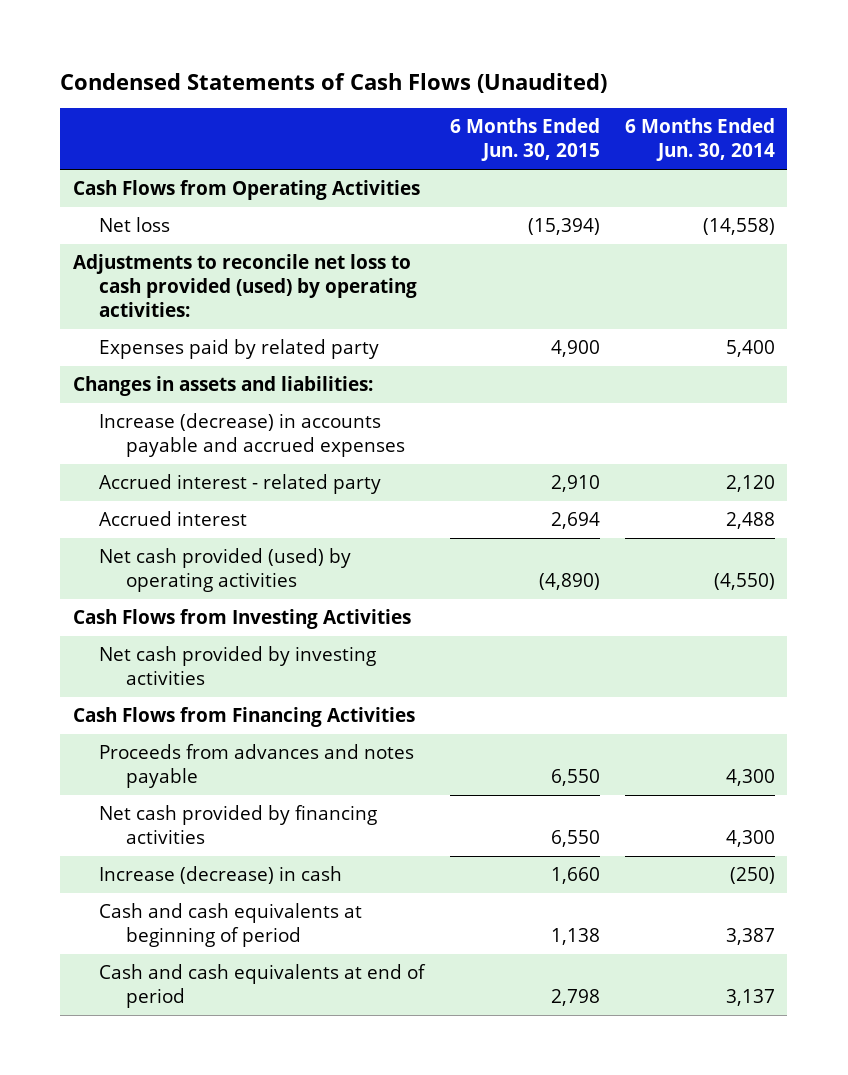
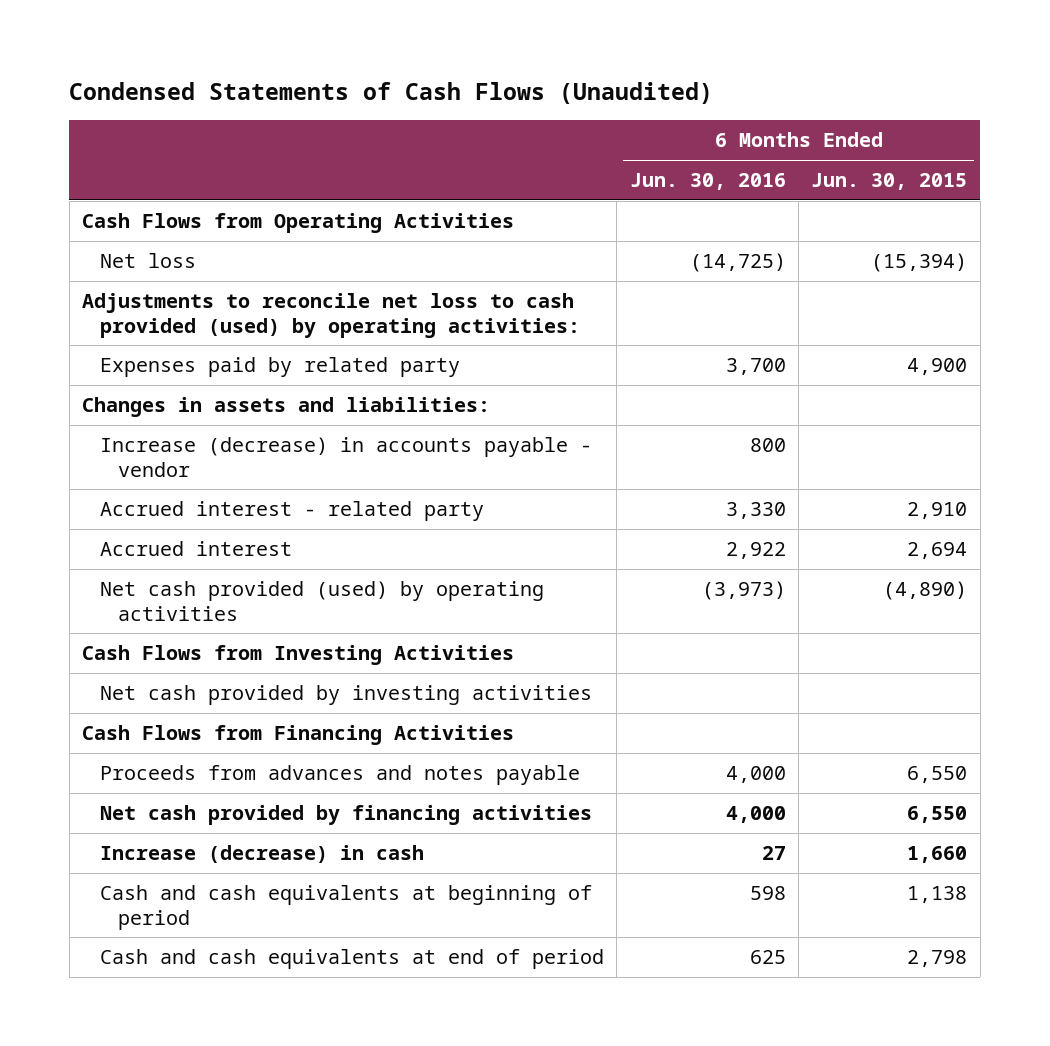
[624,118,775,162] 6 Months Ended Jun. 30, 2014 -> none
none -> [629,173,786,191] Jun. 30, 2016
[99,413,405,458] Increase (decrease) in accounts payable and accrued expenses -> [100,437,593,477] Increase (decrease) in accounts payable - vendor

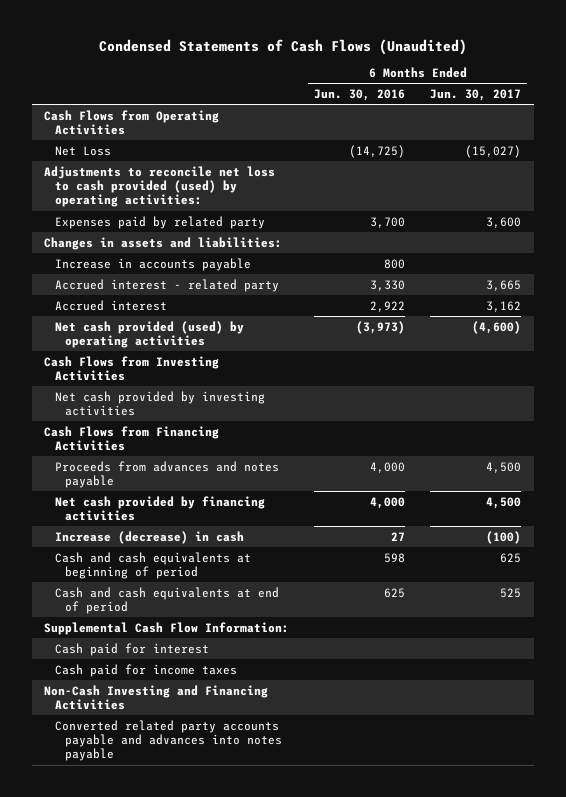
[811,173,968,191] Jun. 30, 2015 -> none
none -> [430,88,522,101] Jun. 30, 2017
[100,253,197,269] Net loss -> [54,145,111,156] Net Loss
[100,437,593,477] Increase (decrease) in accounts payable - vendor -> [54,257,251,271] Increase in accounts payable
none -> [44,621,290,635] Supplemental Cash Flow Information:
none -> [54,642,209,656] Cash paid for interest
none -> [54,663,237,677] Cash paid for income taxes
none -> [44,684,269,711] Non-Cash Investing and Financing Activities
none -> [54,719,282,762] Converted related party accounts payable and advances into notes payable

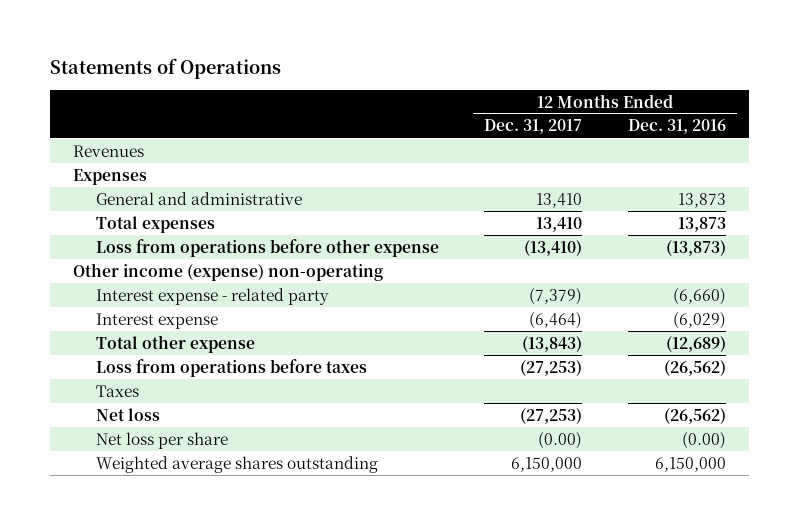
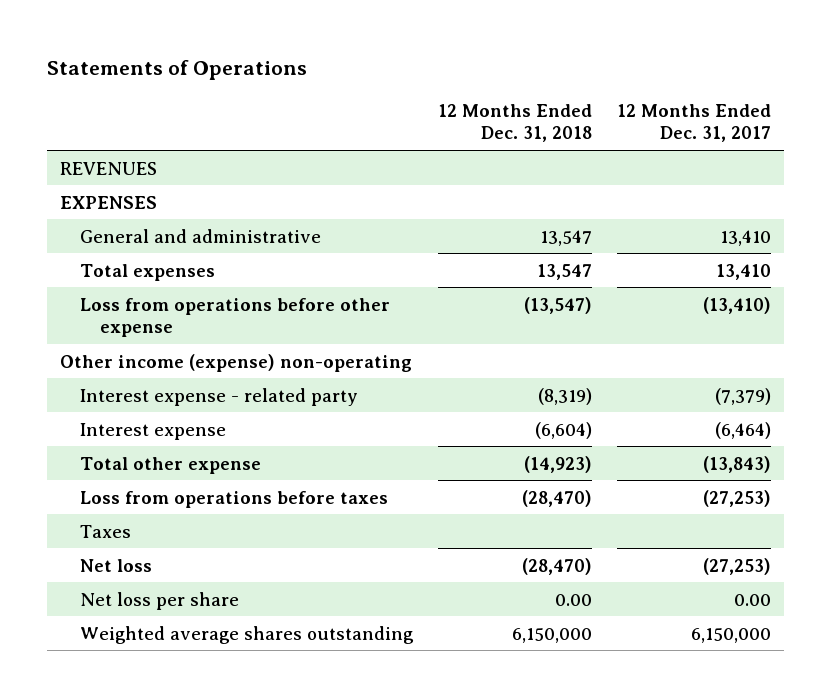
[627,119,726,135] Dec. 31, 2016 -> none
none -> [437,104,592,143] 12 Months Ended Dec. 31, 2018
[72,144,144,157] Revenues -> [59,161,157,175] REVENUES
[72,168,147,185] Expenses -> [59,195,157,209] EXPENSES
[538,431,583,449] (0.00) -> [734,593,772,606] 0.00

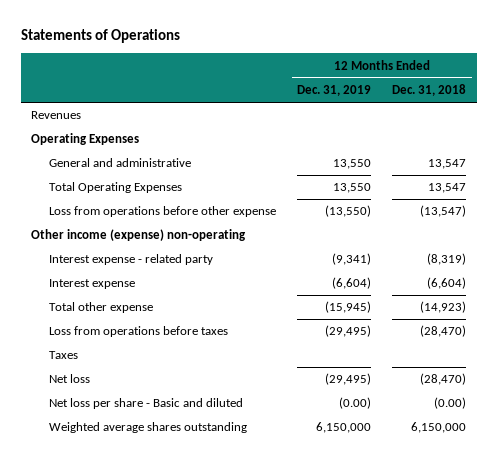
[617,104,772,143] 12 Months Ended Dec. 31, 2017 -> none
none -> [297,85,372,97] Dec. 31, 2019
[59,161,157,175] REVENUES -> [31,111,82,120] Revenues
[59,195,157,209] EXPENSES -> [31,133,140,146] Operating Expenses
[79,263,215,281] Total expenses -> [49,182,183,194] Total Operating Expenses
[79,591,239,610] Net loss per share -> [49,398,244,410] Net loss per share - Basic and diluted
[554,593,592,606] 0.00 -> [434,397,467,410] (0.00)

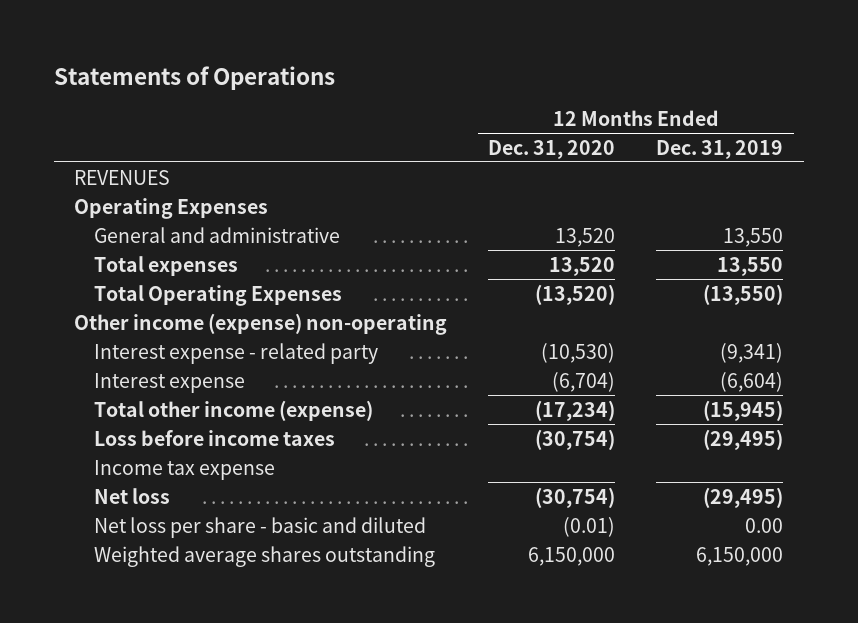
[392,84,467,97] Dec. 31, 2018 -> none
none -> [488,139,616,159] Dec. 31, 2020
[31,111,82,120] Revenues -> [74,169,171,185] REVENUES
[49,206,277,218] Loss from operations before other expense -> none
none -> [93,255,238,276] Total expenses
[333,183,372,194] 13,550 -> [703,283,784,305] (13,550)
[49,302,154,314] Total other expense -> [93,399,373,421] Total other income (expense)
[49,326,229,338] Loss from operations before taxes -> [93,429,335,446] Loss before income taxes
[49,351,79,360] Taxes -> [93,459,275,480] Income tax expense
[49,398,244,410] Net loss per share - Basic and diluted -> [93,516,426,538] Net loss per share - basic and diluted
[339,397,372,410] (0.00) -> [745,517,784,533] 0.00

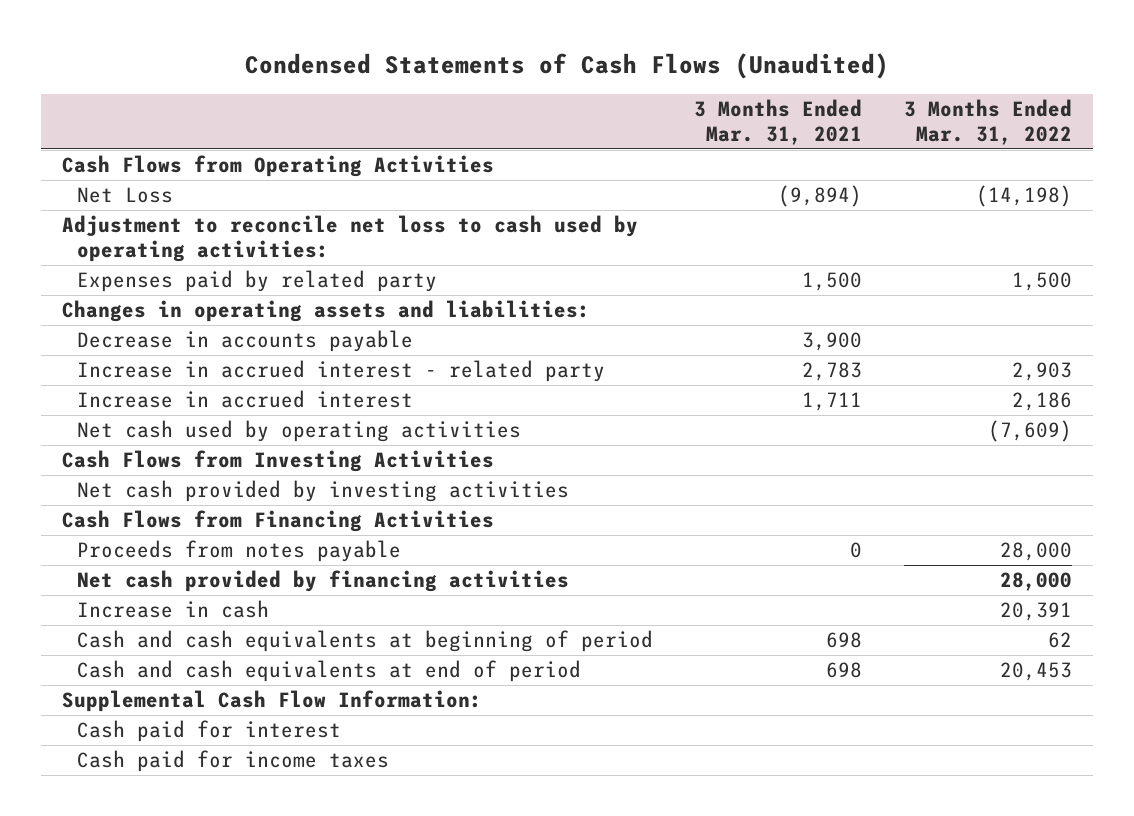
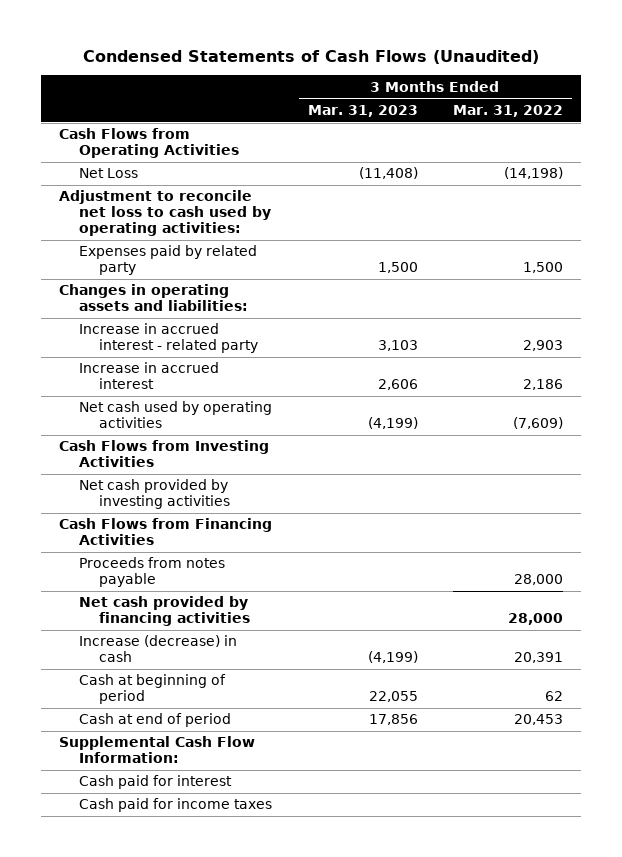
[694,99,863,145] 3 Months Ended Mar. 31, 2021 -> none
none -> [307,104,418,117] Mar. 31, 2023
[76,330,413,353] Decrease in accounts payable -> none
[76,600,269,619] Increase in cash -> [79,635,238,663] Increase (decrease) in cash
[76,630,653,653] Cash and cash equivalents at beginning of period -> [79,674,227,705] Cash at beginning of period
[76,660,581,683] Cash and cash equivalents at end of period -> [79,713,232,728] Cash at end of period

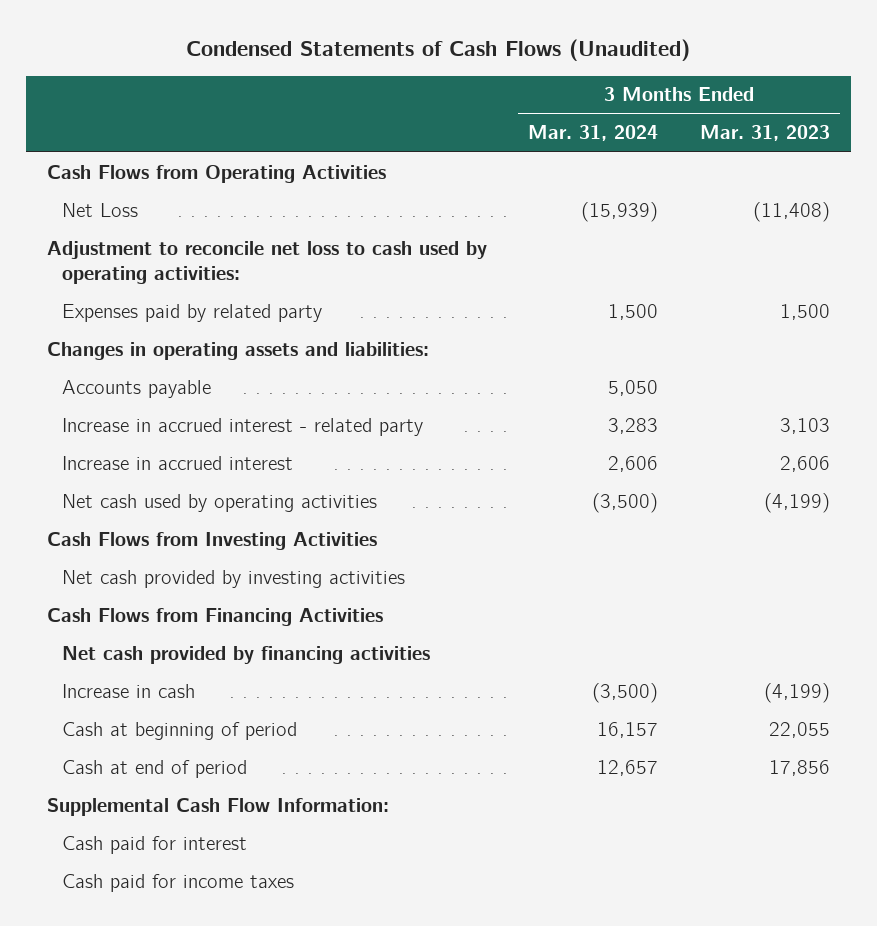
[452,104,563,117] Mar. 31, 2022 -> none
none -> [528,125,659,142] Mar. 31, 2024
none -> [62,379,212,398] Accounts payable
[79,557,226,588] Proceeds from notes payable -> none
[79,635,238,663] Increase (decrease) in cash -> [62,683,196,698] Increase in cash

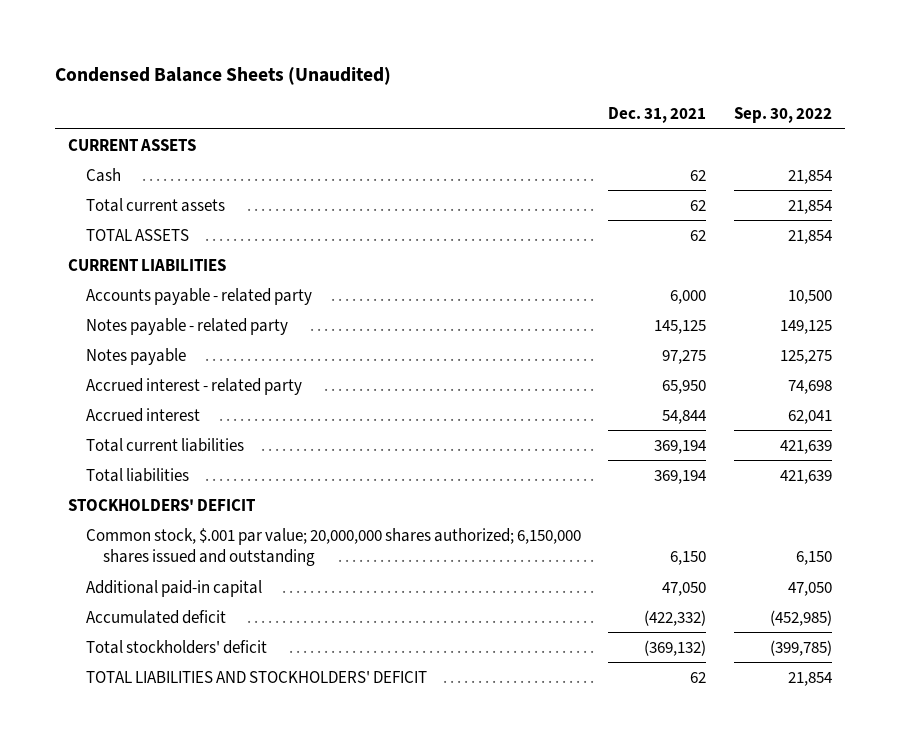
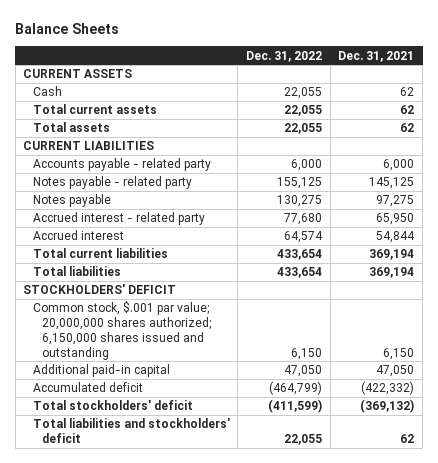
[54,67,391,86] Condensed Balance Sheets (Unaudited) -> [15,23,120,35] Balance Sheets
[733,107,832,124] Sep. 30, 2022 -> none
none -> [246,50,323,62] Dec. 31, 2022
[85,228,189,241] TOTAL ASSETS -> [32,122,110,133] Total assets
[85,670,427,683] TOTAL LIABILITIES AND STOCKHOLDERS' DEFICIT -> [32,418,230,444] Total liabilities and stockholders' deficit

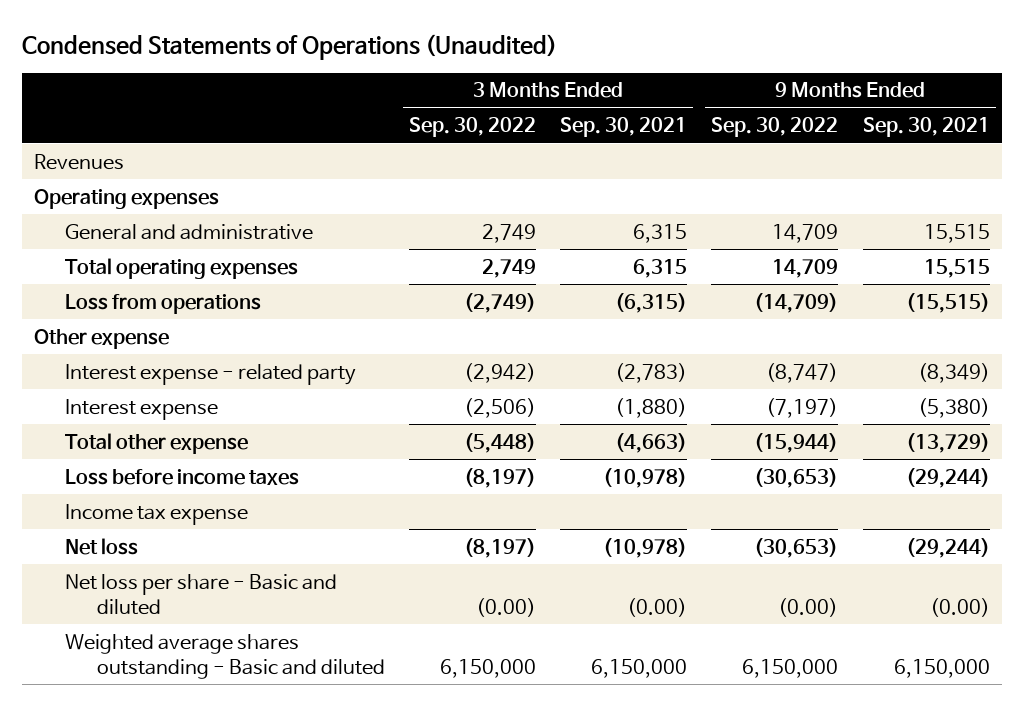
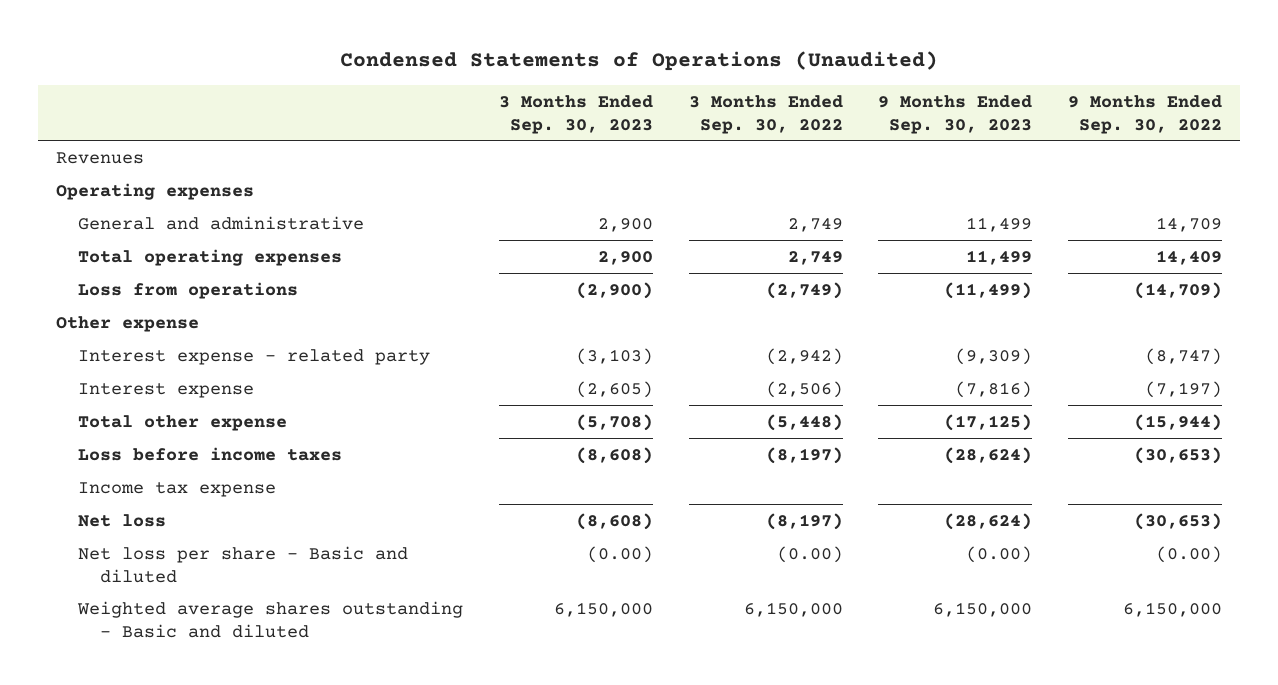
[560,117,688,138] Sep. 30, 2021 -> none
[862,117,990,138] Sep. 30, 2021 -> none
none -> [498,94,653,134] 3 Months Ended Sep. 30, 2023
none -> [878,94,1033,134] 9 Months Ended Sep. 30, 2023
[772,258,839,278] 14,709 -> [1156,249,1223,265] 14,409

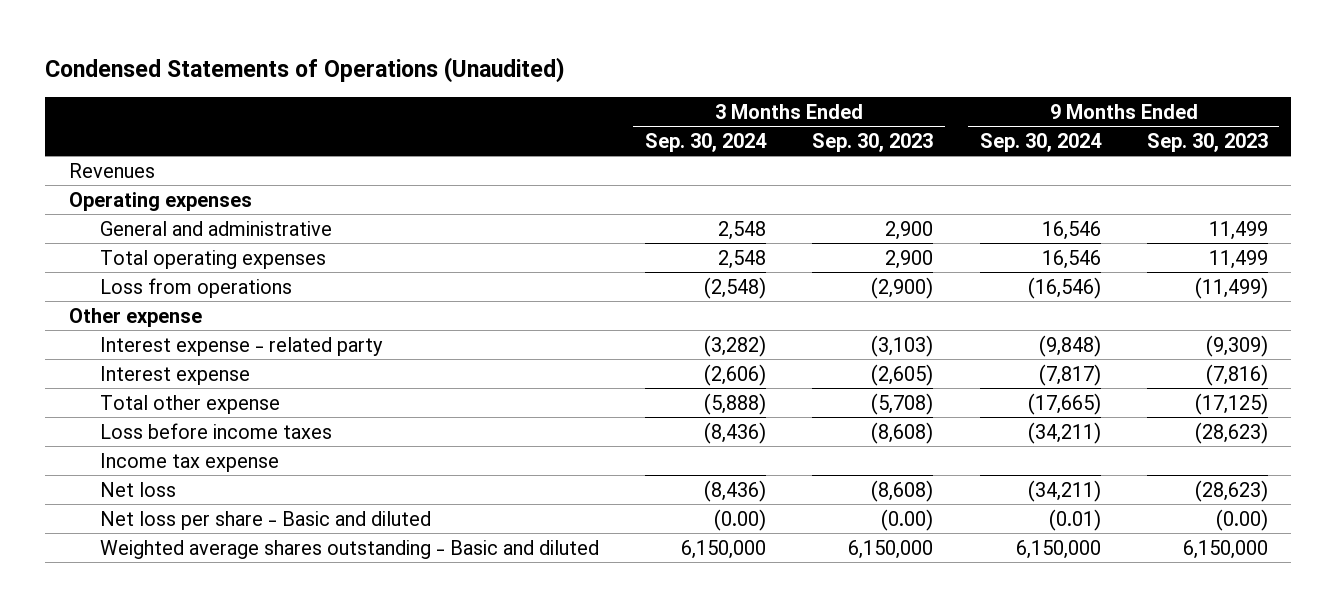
[688,94,843,134] 3 Months Ended Sep. 30, 2022 -> none
[1068,94,1223,134] 9 Months Ended Sep. 30, 2022 -> none
none -> [645,132,768,152] Sep. 30, 2024
none -> [979,132,1102,152] Sep. 30, 2024
[944,446,1033,464] (28,624) -> [1194,421,1268,444] (28,623)
[944,512,1033,530] (28,624) -> [1194,479,1268,502] (28,623)

